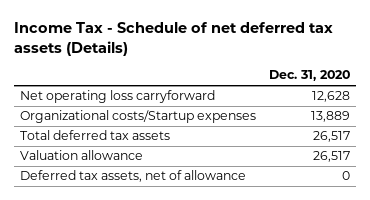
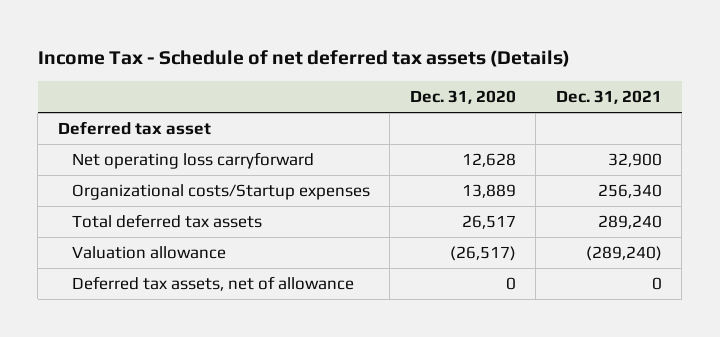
none -> [555,89,662,104] Dec. 31, 2021
none -> [57,121,211,136] Deferred tax asset
[312,151,350,163] 26,517 -> [449,246,516,262] (26,517)

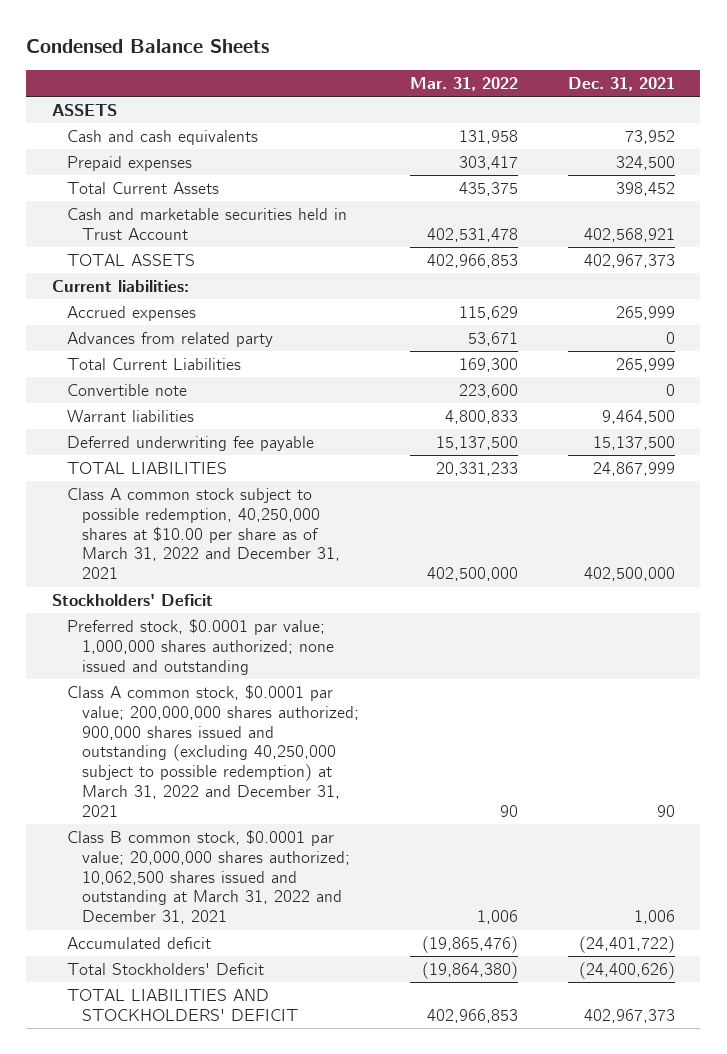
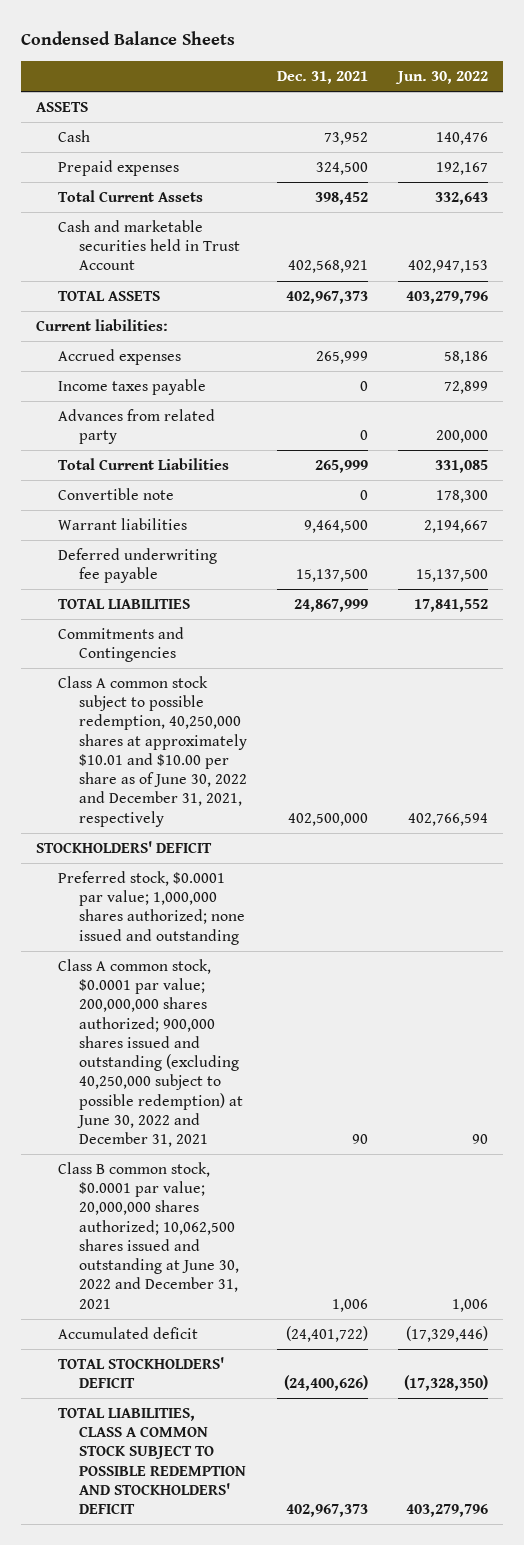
[409,77,518,92] Mar. 31, 2022 -> none
none -> [394,70,488,84] Jun. 30, 2022
[66,130,258,146] Cash and cash equivalents -> [57,129,90,142] Cash
none -> [57,378,206,395] Income taxes payable
none -> [57,626,184,663] Commitments and Contingencies
[66,488,340,580] Class A common stock subject to possible redemption, 40,250,000 shares at $10.00 per share as of March 31, 2022 and December 31, 2021 -> [57,675,248,827] Class A common stock subject to possible redemption, 40,250,000 shares at approximately $10.01 and $10.00 per share as of June 30, 2022 and December 31, 2021, respectively
[51,594,213,607] Stockholders' Deficit -> [36,840,213,853] STOCKHOLDERS' DEFICIT
[66,685,359,817] Class A common stock, $0.0001 par value; 200,000,000 shares authorized; 900,000 shares issued and outstanding (excluding 40,250,000 subject to possible redemption) at March 31, 2022 and December 31, 2021 -> [57,958,244,1148] Class A common stock, $0.0001 par value; 200,000,000 shares authorized; 900,000 shares issued and outstanding (excluding 40,250,000 subject to possible redemption) at June 30, 2022 and December 31, 2021
[66,830,350,925] Class B common stock, $0.0001 par value; 20,000,000 shares authorized; 10,062,500 shares issued and outstanding at March 31, 2022 and December 31, 2021 -> [57,1161,240,1309] Class B common stock, $0.0001 par value; 20,000,000 shares authorized; 10,062,500 shares issued and outstanding at June 30, 2022 and December 31, 2021
[66,963,264,976] Total Stockholders' Deficit -> [57,1356,224,1389] TOTAL STOCKHOLDERS' DEFICIT
[66,989,298,1021] TOTAL LIABILITIES AND STOCKHOLDERS' DEFICIT -> [57,1407,247,1515] TOTAL LIABILITIES, CLASS A COMMON STOCK SUBJECT TO POSSIBLE REDEMPTION AND STOCKHOLDERS' DEFICIT

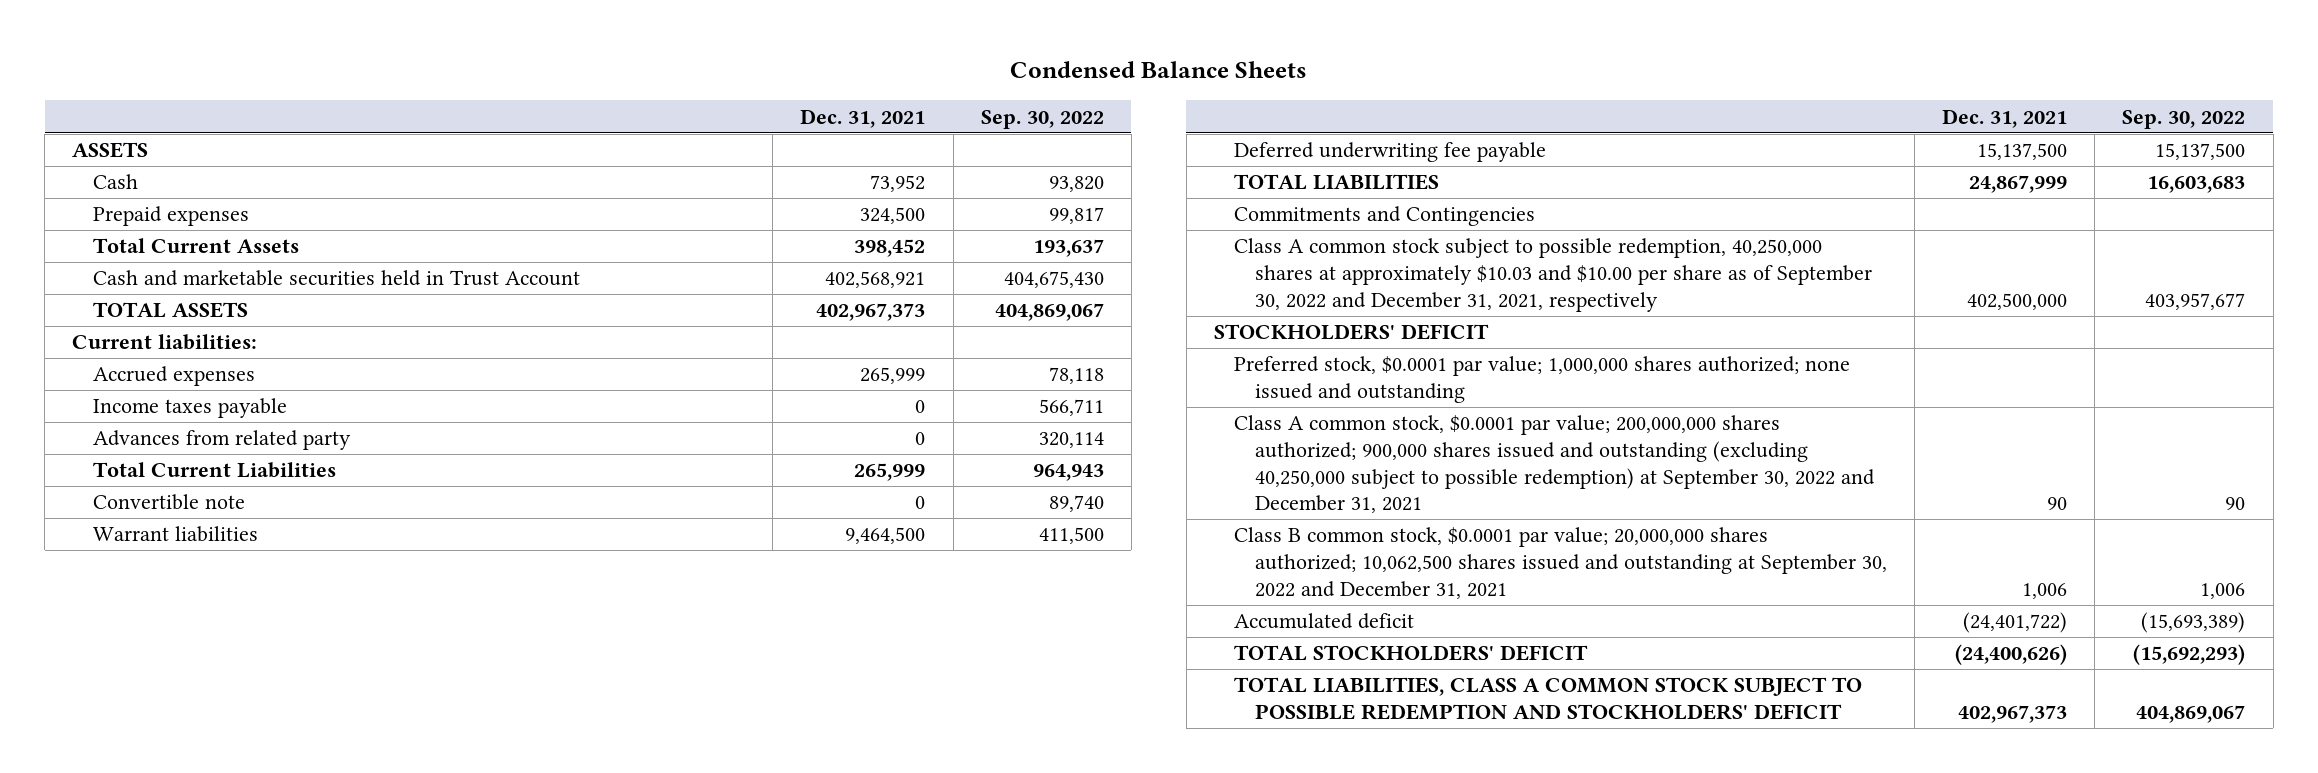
[394,70,488,84] Jun. 30, 2022 -> none
none -> [980,109,1104,129] Sep. 30, 2022
[57,675,248,827] Class A common stock subject to possible redemption, 40,250,000 shares at approximately $10.01 and $10.00 per share as of June 30, 2022 and December 31, 2021, respectively -> [1234,238,1872,312] Class A common stock subject to possible redemption, 40,250,000 shares at approximately $10.03 and $10.00 per share as of September 30, 2022 and December 31, 2021, respectively
[57,958,244,1148] Class A common stock, $0.0001 par value; 200,000,000 shares authorized; 900,000 shares issued and outstanding (excluding 40,250,000 subject to possible redemption) at June 30, 2022 and December 31, 2021 -> [1234,415,1875,514] Class A common stock, $0.0001 par value; 200,000,000 shares authorized; 900,000 shares issued and outstanding (excluding 40,250,000 subject to possible redemption) at September 30, 2022 and December 31, 2021
[57,1161,240,1309] Class B common stock, $0.0001 par value; 20,000,000 shares authorized; 10,062,500 shares issued and outstanding at June 30, 2022 and December 31, 2021 -> [1234,527,1887,599] Class B common stock, $0.0001 par value; 20,000,000 shares authorized; 10,062,500 shares issued and outstanding at September 30, 2022 and December 31, 2021

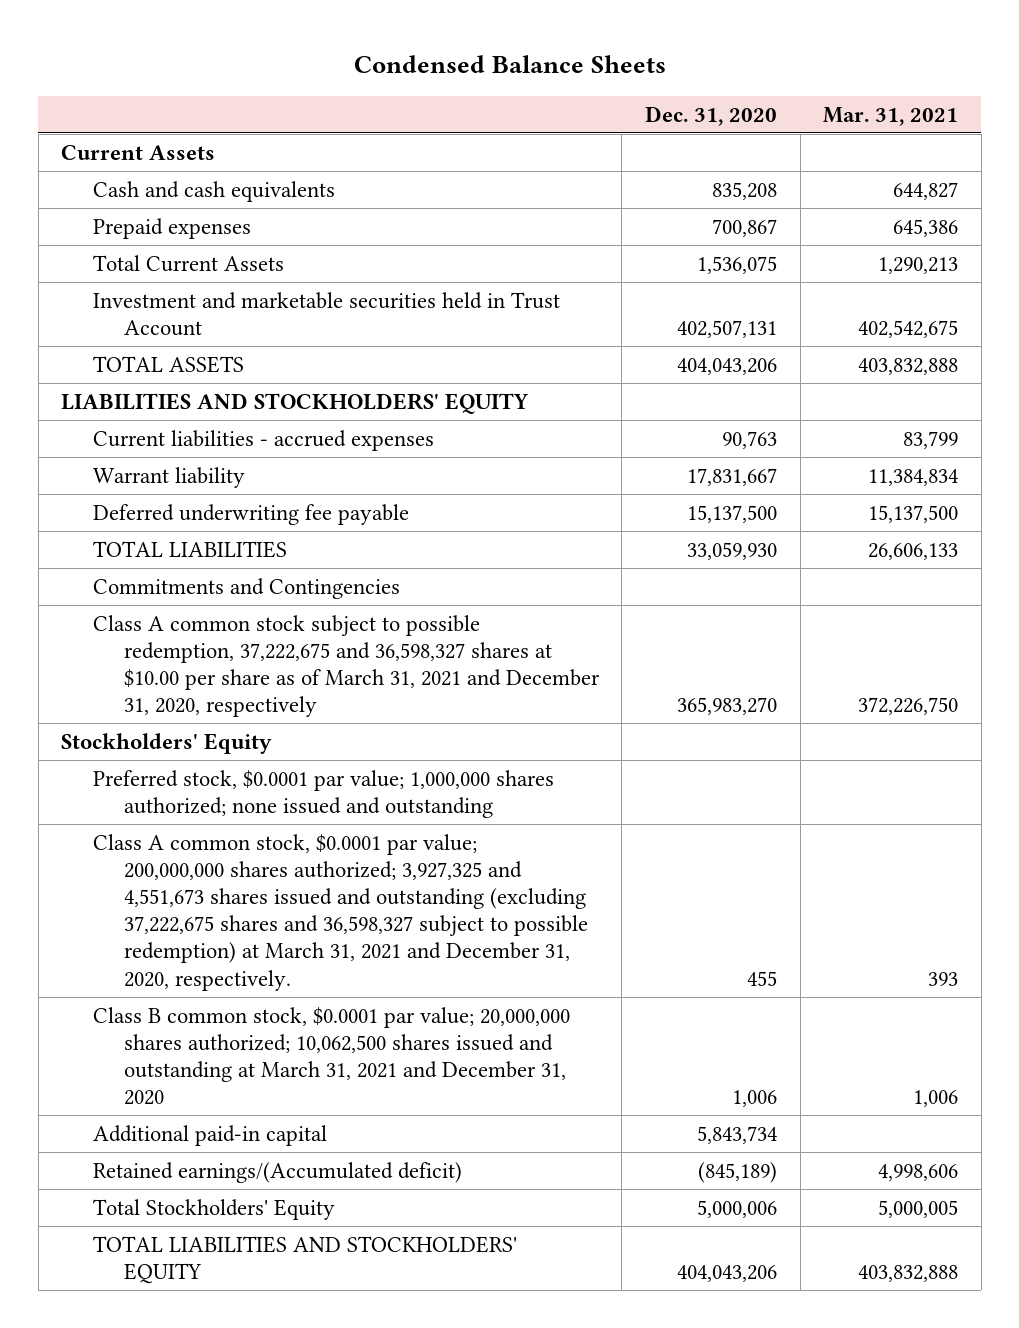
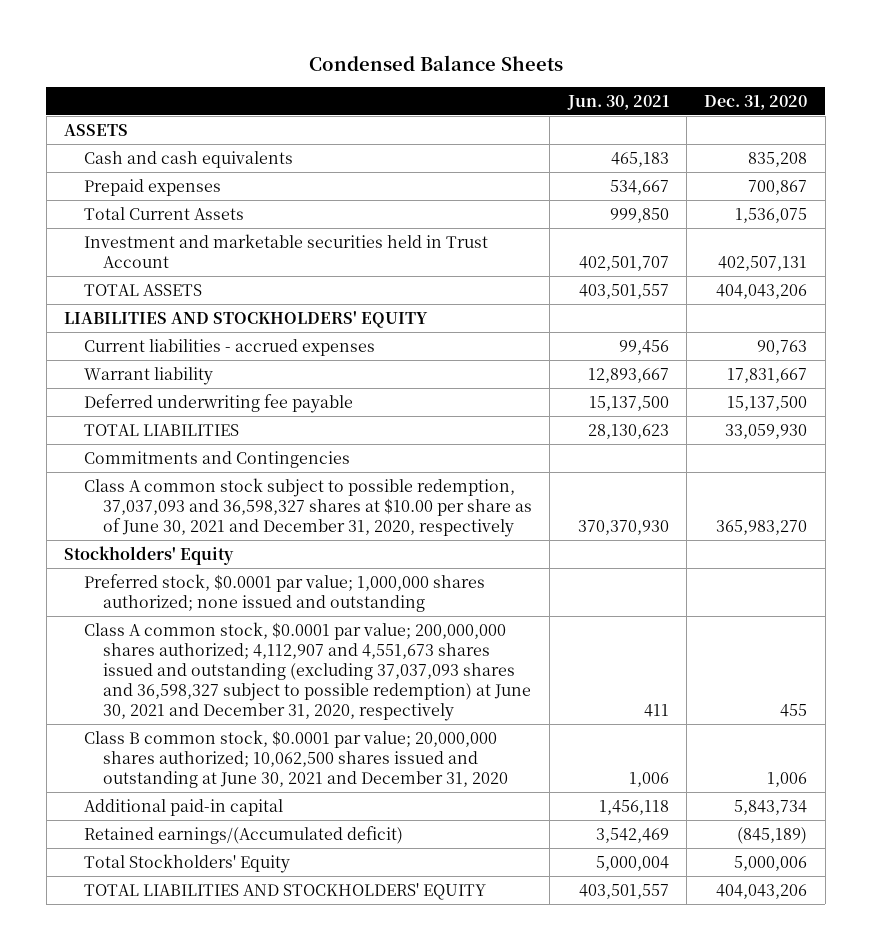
[823,106,959,126] Mar. 31, 2021 -> none
none -> [566,94,669,110] Jun. 30, 2021
[61,144,216,160] Current Assets -> [64,123,129,136] ASSETS
[92,614,600,718] Class A common stock subject to possible redemption, 37,222,675 and 36,598,327 shares at $10.00 per share as of March 31, 2021 and December 31, 2020, respectively -> [83,477,532,537] Class A common stock subject to possible redemption, 37,037,093 and 36,598,327 shares at $10.00 per share as of June 30, 2021 and December 31, 2020, respectively
[92,833,588,991] Class A common stock, $0.0001 par value; 200,000,000 shares authorized; 3,927,325 and 4,551,673 shares issued and outstanding (excluding 37,222,675 shares and 36,598,327 subject to possible redemption) at March 31, 2021 and December 31, 2020, respectively. -> [83,621,531,721] Class A common stock, $0.0001 par value; 200,000,000 shares authorized; 4,112,907 and 4,551,673 shares issued and outstanding (excluding 37,037,093 shares and 36,598,327 subject to possible redemption) at June 30, 2021 and December 31, 2020, respectively
[92,1006,570,1106] Class B common stock, $0.0001 par value; 20,000,000 shares authorized; 10,062,500 shares issued and outstanding at March 31, 2021 and December 31, 2020 -> [83,729,508,788] Class B common stock, $0.0001 par value; 20,000,000 shares authorized; 10,062,500 shares issued and outstanding at June 30, 2021 and December 31, 2020

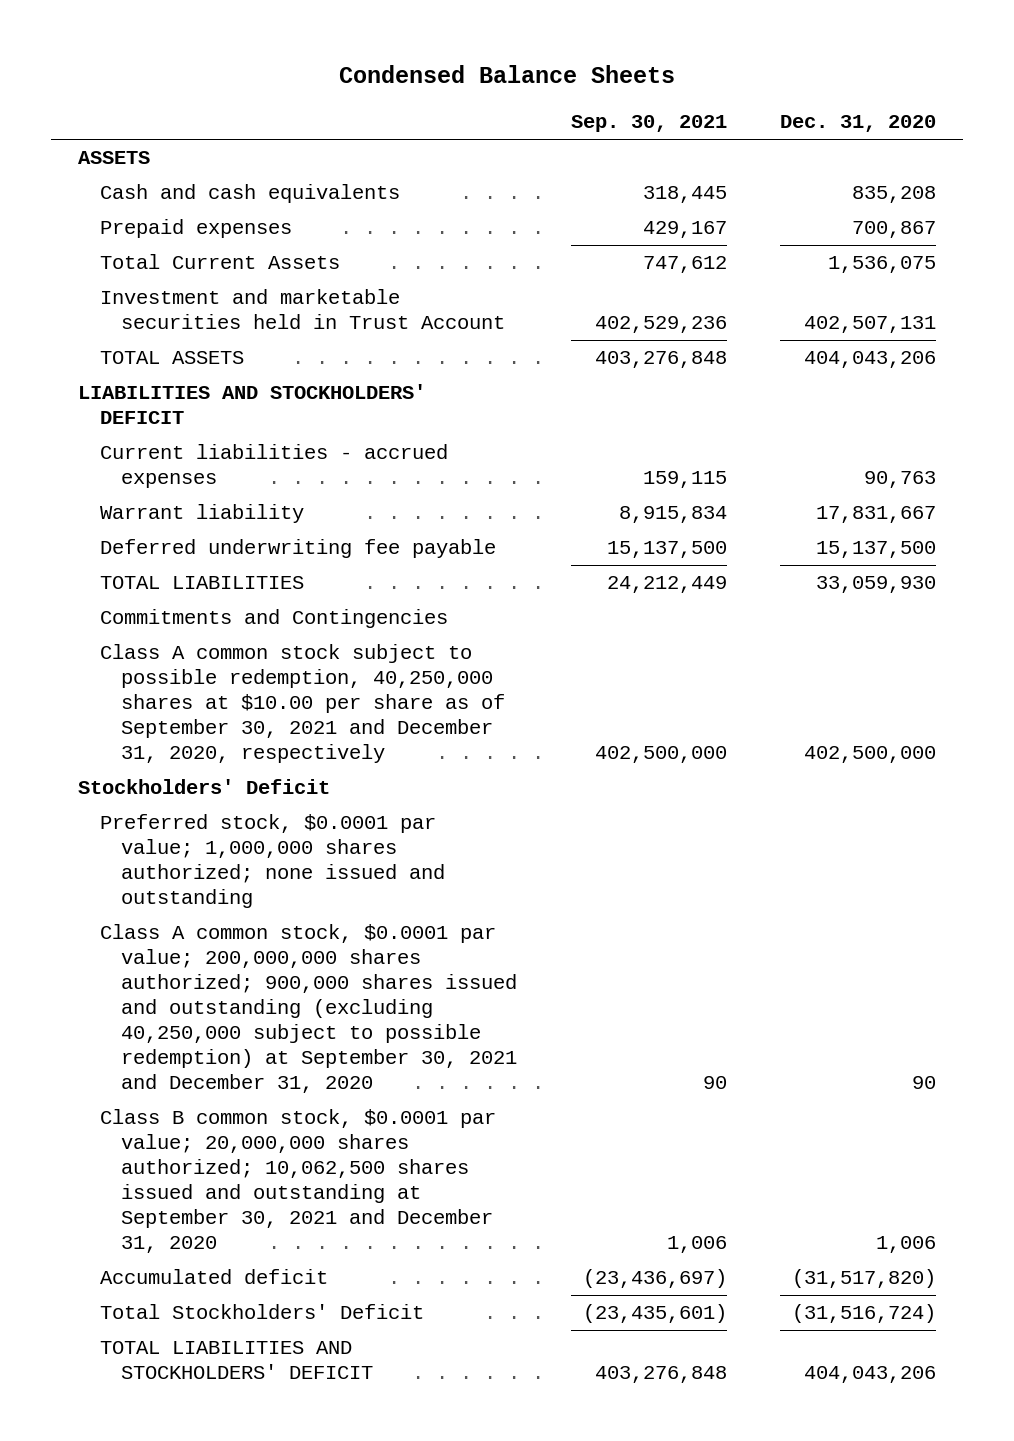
[566,94,669,110] Jun. 30, 2021 -> none
none -> [570,115,727,133] Sep. 30, 2021
[64,310,429,328] LIABILITIES AND STOCKHOLDERS' EQUITY -> [78,384,427,425] LIABILITIES AND STOCKHOLDERS' DEFICIT
[83,477,532,537] Class A common stock subject to possible redemption, 37,037,093 and 36,598,327 shares at $10.00 per share as of June 30, 2021 and December 31, 2020, respectively -> [99,644,506,764] Class A common stock subject to possible redemption, 40,250,000 shares at $10.00 per share as of September 30, 2021 and December 31, 2020, respectively
[716,519,808,535] 365,983,270 -> [804,746,937,764] 402,500,000
[64,545,235,565] Stockholders' Equity -> [78,779,331,795] Stockholders' Deficit
[83,798,283,816] Additional paid-in capital -> none
[83,621,531,721] Class A common stock, $0.0001 par value; 200,000,000 shares authorized; 4,112,907 and 4,551,673 shares issued and outstanding (excluding 37,037,093 shares and 36,598,327 subject to possible redemption) at June 30, 2021 and December 31, 2020, respectively -> [99,924,518,1094] Class A common stock, $0.0001 par value; 200,000,000 shares authorized; 900,000 shares issued and outstanding (excluding 40,250,000 subject to possible redemption) at September 30, 2021 and December 31, 2020
[780,703,808,717] 455 -> [912,1076,937,1090] 90
[83,729,508,788] Class B common stock, $0.0001 par value; 20,000,000 shares authorized; 10,062,500 shares issued and outstanding at June 30, 2021 and December 31, 2020 -> [99,1109,496,1254] Class B common stock, $0.0001 par value; 20,000,000 shares authorized; 10,062,500 shares issued and outstanding at September 30, 2021 and December 31, 2020
[83,825,403,844] Retained earnings/(Accumulated deficit) -> [99,1269,328,1285] Accumulated deficit
[737,826,808,844] (845,189) -> [792,1269,937,1289] (31,517,820)
[83,853,290,873] Total Stockholders' Equity -> [99,1304,424,1320] Total Stockholders' Deficit
[734,855,808,871] 5,000,006 -> [792,1304,937,1324] (31,516,724)
[83,882,486,900] TOTAL LIABILITIES AND STOCKHOLDERS' EQUITY -> [99,1341,374,1380] TOTAL LIABILITIES AND STOCKHOLDERS' DEFICIT

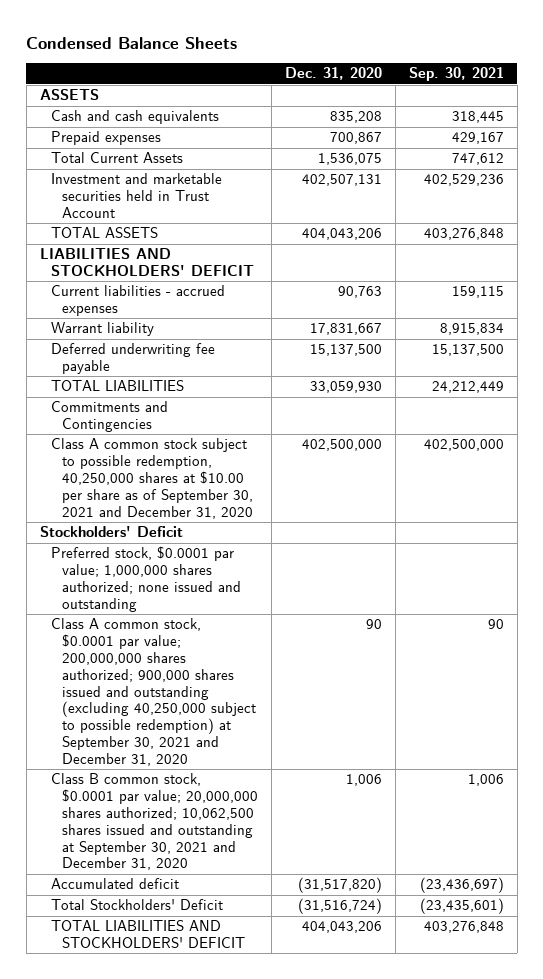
[99,644,506,764] Class A common stock subject to possible redemption, 40,250,000 shares at $10.00 per share as of September 30, 2021 and December 31, 2020, respectively -> [50,438,253,519] Class A common stock subject to possible redemption, 40,250,000 shares at $10.00 per share as of September 30, 2021 and December 31, 2020

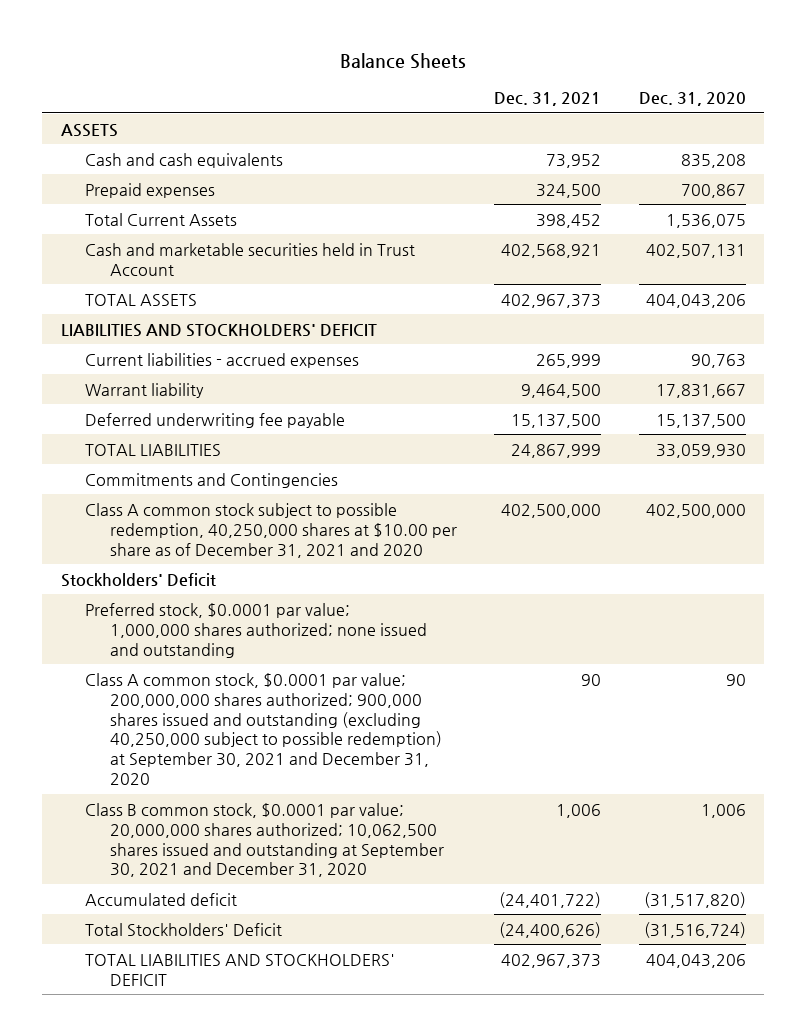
[26,36,238,49] Condensed Balance Sheets -> [340,52,467,69] Balance Sheets
[408,67,504,82] Sep. 30, 2021 -> none
none -> [494,92,602,107] Dec. 31, 2021
[50,173,222,219] Investment and marketable securities held in Trust Account -> [85,242,416,276] Cash and marketable securities held in Trust Account
[50,438,253,519] Class A common stock subject to possible redemption, 40,250,000 shares at $10.00 per share as of September 30, 2021 and December 31, 2020 -> [85,502,458,558] Class A common stock subject to possible redemption, 40,250,000 shares at $10.00 per share as of December 31, 2021 and 2020

